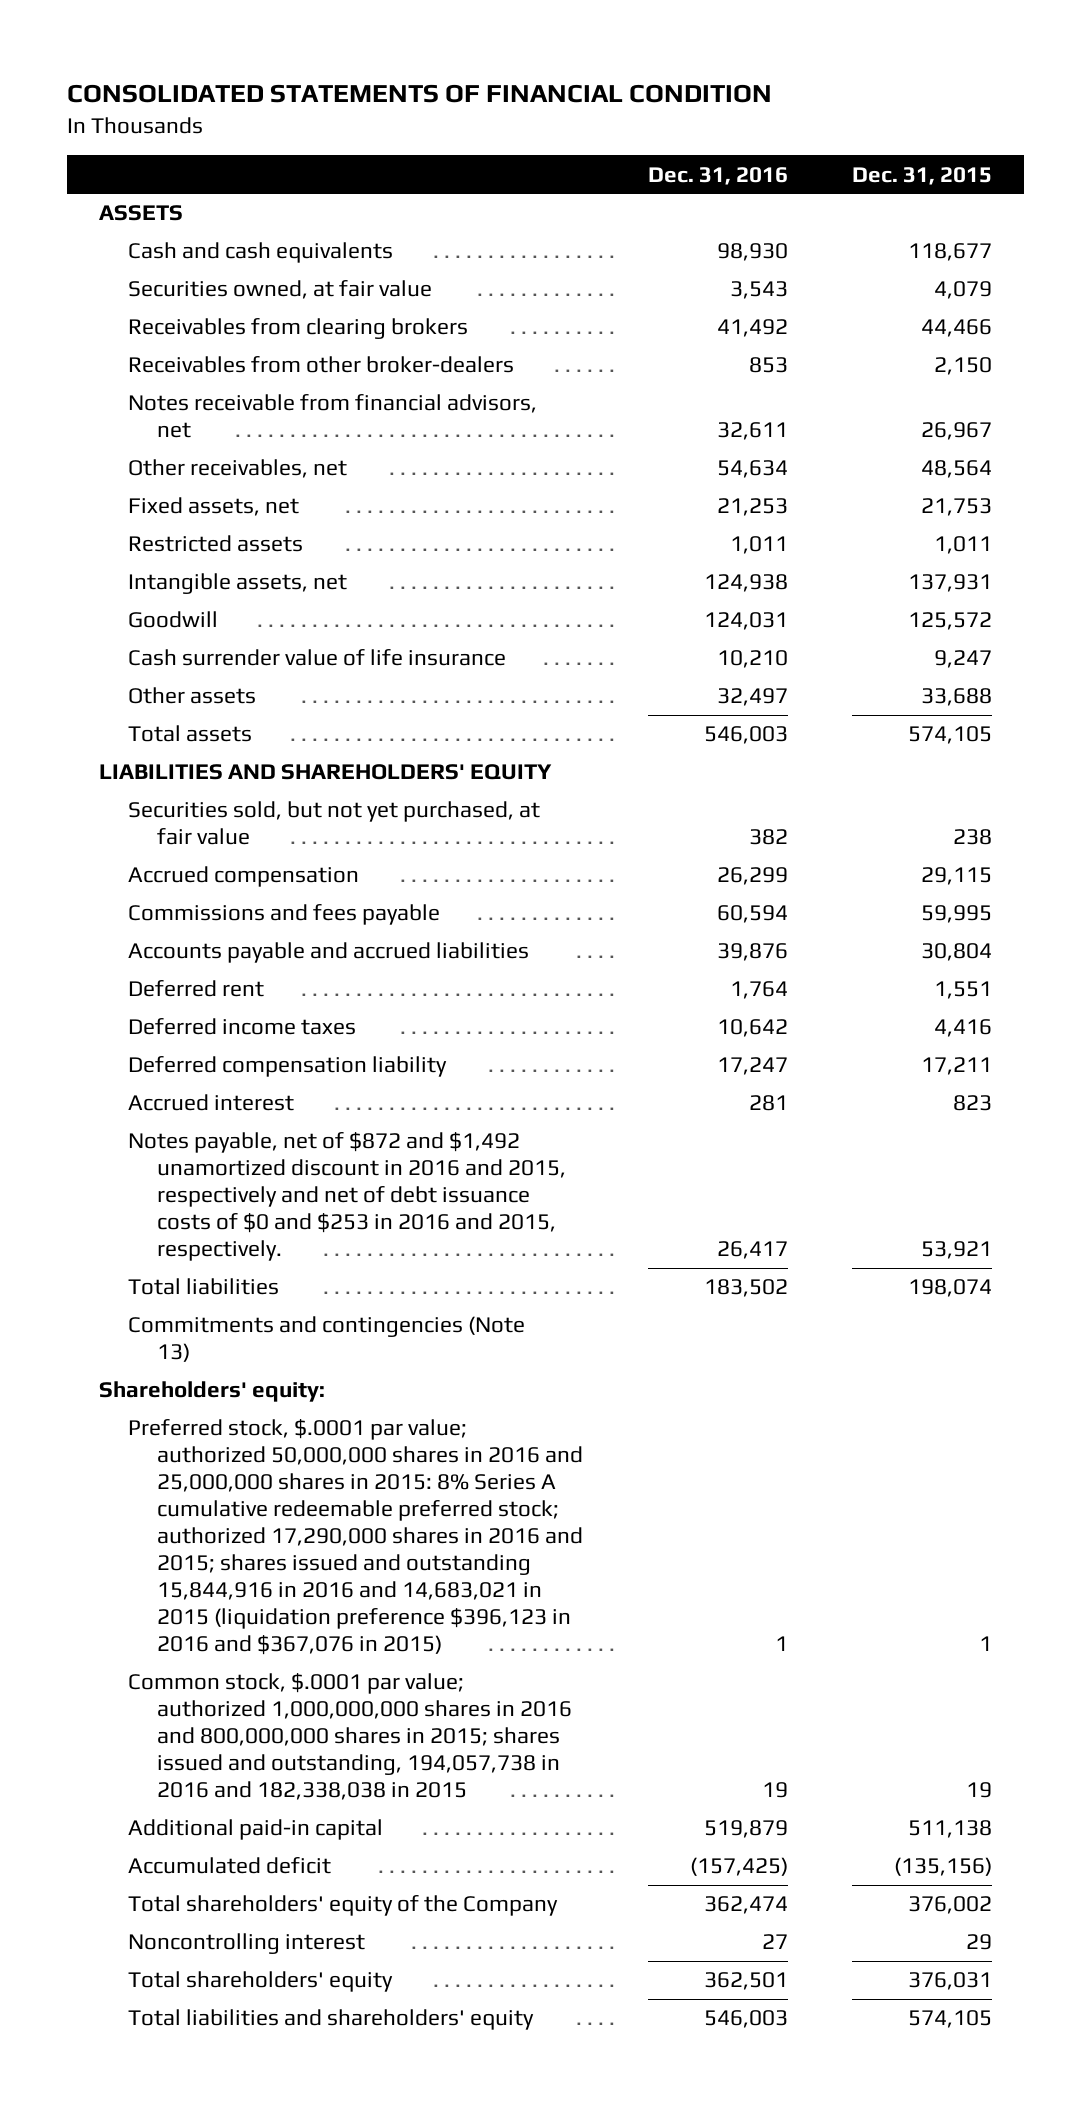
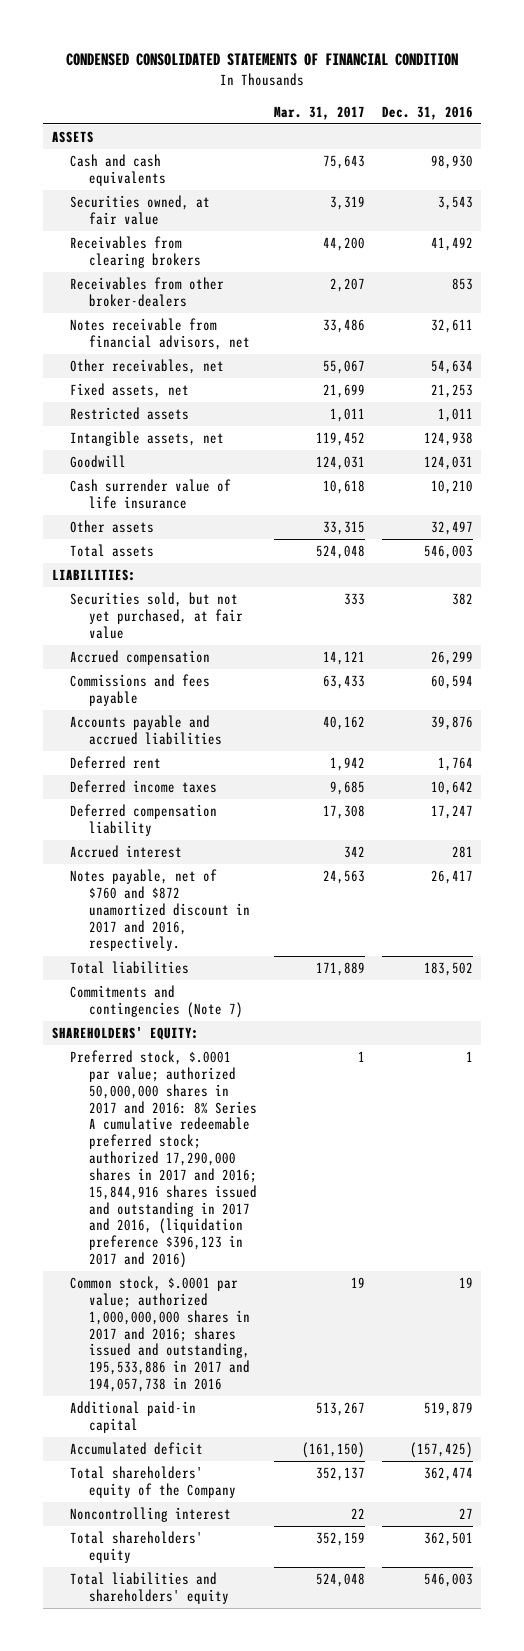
[67,84,773,104] CONSOLIDATED STATEMENTS OF FINANCIAL CONDITION -> [66,53,459,67] CONDENSED CONSOLIDATED STATEMENTS OF FINANCIAL CONDITION
[851,166,992,185] Dec. 31, 2015 -> none
none -> [273,105,365,120] Mar. 31, 2017
[99,764,553,781] LIABILITIES AND SHAREHOLDERS' EQUITY -> none
none -> [51,569,136,582] LIABILITIES:
[128,1132,567,1262] Notes payable, net of $872 and $1,492 unamortized discount in 2016 and 2015, respectively and net of debt issuance costs of $0 and $253 in 2016 and 2015, respectively. -> [70,869,251,952] Notes payable, net of $760 and $872 unamortized discount in 2017 and 2016, respectively.
[128,1316,526,1363] Commitments and contingencies (Note 13) -> [70,985,244,1019] Commitments and contingencies (Note 7)
[99,1381,326,1403] Shareholders' equity: -> [51,1027,199,1041] SHAREHOLDERS' EQUITY:
[128,1419,584,1655] Preferred stock, $.0001 par value; authorized 50,000,000 shares in 2016 and 25,000,000 shares in 2015: 8% Series A cumulative redeemable preferred stock; authorized 17,290,000 shares in 2016 and 2015; shares issued and outstanding 15,844,916 in 2016 and 14,683,021 in 2015 (liquidation preference $396,123 in 2016 and $367,076 in 2015) -> [70,1050,258,1268] Preferred stock, $.0001 par value; authorized 50,000,000 shares in 2017 and 2016: 8% Series A cumulative redeemable preferred stock; authorized 17,290,000 shares in 2017 and 2016; 15,844,916 shares issued and outstanding in 2017 and 2016, (liquidation preference $396,123 in 2017 and 2016)
[128,1673,573,1801] Common stock, $.0001 par value; authorized 1,000,000,000 shares in 2016 and 800,000,000 shares in 2015; shares issued and outstanding, 194,057,738 in 2016 and 182,338,038 in 2015 -> [70,1276,251,1393] Common stock, $.0001 par value; authorized 1,000,000,000 shares in 2017 and 2016; shares issued and outstanding, 195,533,886 in 2017 and 194,057,738 in 2016

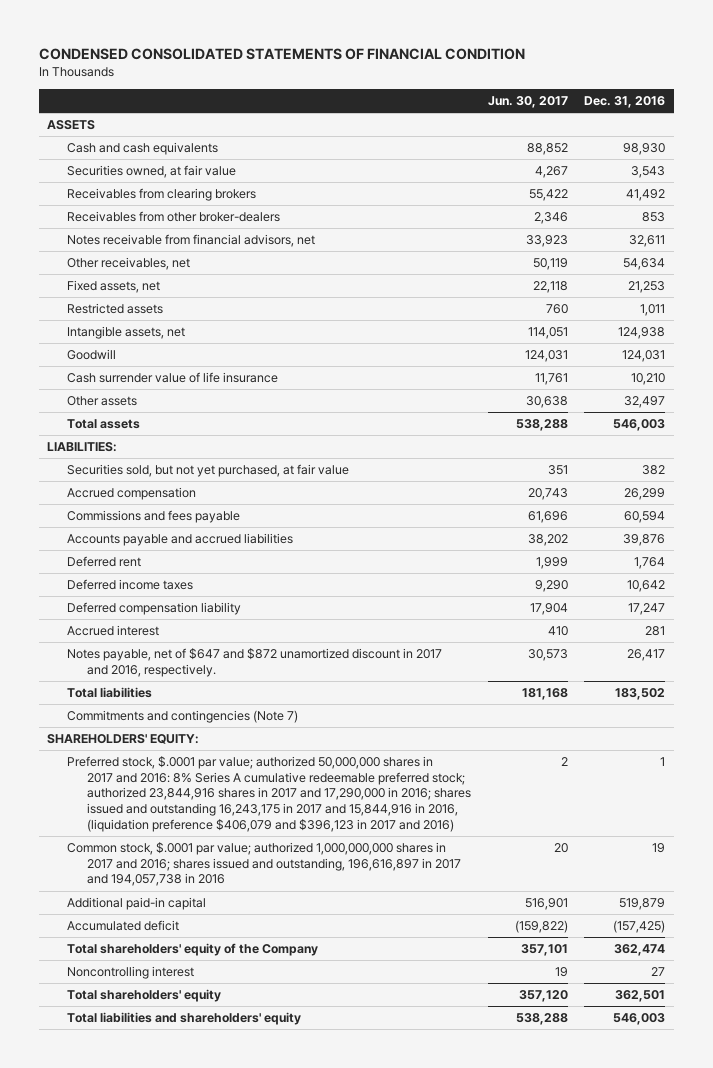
[273,105,365,120] Mar. 31, 2017 -> none
none -> [487,95,568,108] Jun. 30, 2017
[70,869,251,952] Notes payable, net of $760 and $872 unamortized discount in 2017 and 2016, respectively. -> [67,648,443,677] Notes payable, net of $647 and $872 unamortized discount in 2017 and 2016, respectively.
[70,1050,258,1268] Preferred stock, $.0001 par value; authorized 50,000,000 shares in 2017 and 2016: 8% Series A cumulative redeemable preferred stock; authorized 17,290,000 shares in 2017 and 2016; 15,844,916 shares issued and outstanding in 2017 and 2016, (liquidation preference $396,123 in 2017 and 2016) -> [67,756,472,832] Preferred stock, $.0001 par value; authorized 50,000,000 shares in 2017 and 2016: 8% Series A cumulative redeemable preferred stock; authorized 23,844,916 shares in 2017 and 17,290,000 in 2016; shares issued and outstanding 16,243,175 in 2017 and 15,844,916 in 2016, (liquidation preference $406,079 and $396,123 in 2017 and 2016)
[70,1276,251,1393] Common stock, $.0001 par value; authorized 1,000,000,000 shares in 2017 and 2016; shares issued and outstanding, 195,533,886 in 2017 and 194,057,738 in 2016 -> [67,842,462,887] Common stock, $.0001 par value; authorized 1,000,000,000 shares in 2017 and 2016; shares issued and outstanding, 196,616,897 in 2017 and 194,057,738 in 2016

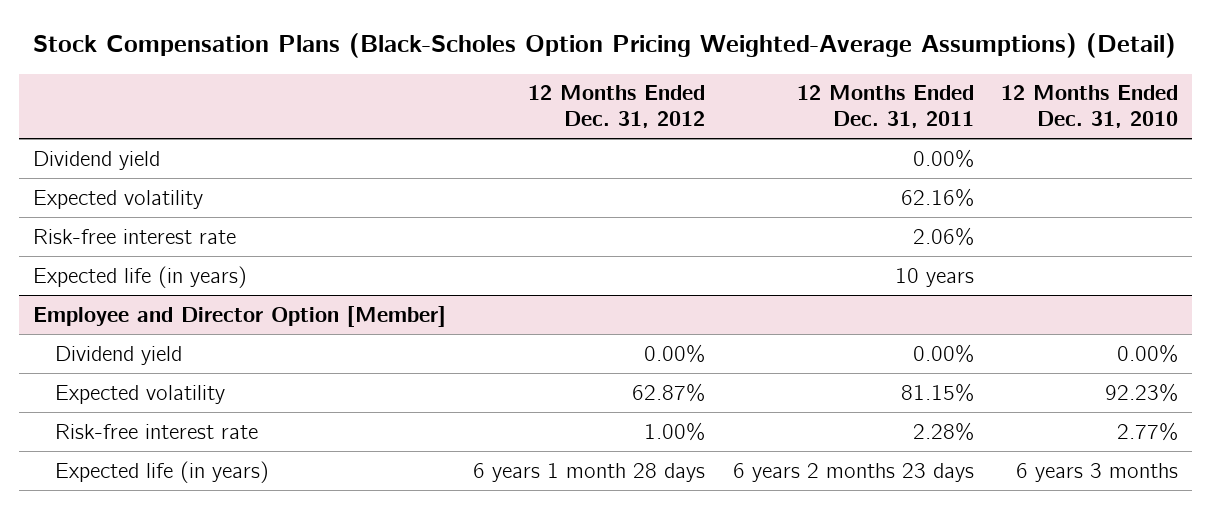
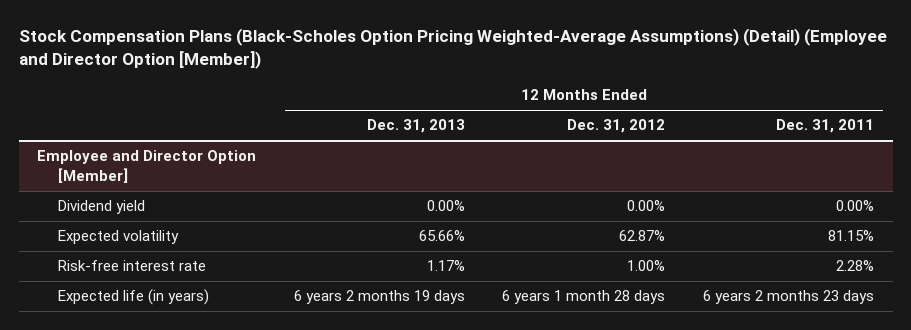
[33,33,1177,59] Stock Compensation Plans (Black-Scholes Option Pricing Weighted-Average Assumptions) (Detail) -> [18,27,887,69] Stock Compensation Plans (Black-Scholes Option Pricing Weighted-Average Assumptions) (Detail) (Employee and Director Option [Member])
[1001,85,1179,129] 12 Months Ended Dec. 31, 2010 -> none
none -> [366,119,465,134] Dec. 31, 2013
[32,150,160,170] Dividend yield -> none
[32,189,203,209] Expected volatility -> none
[32,228,236,244] Risk-free interest rate -> none
[32,265,247,288] Expected life (in years) -> none

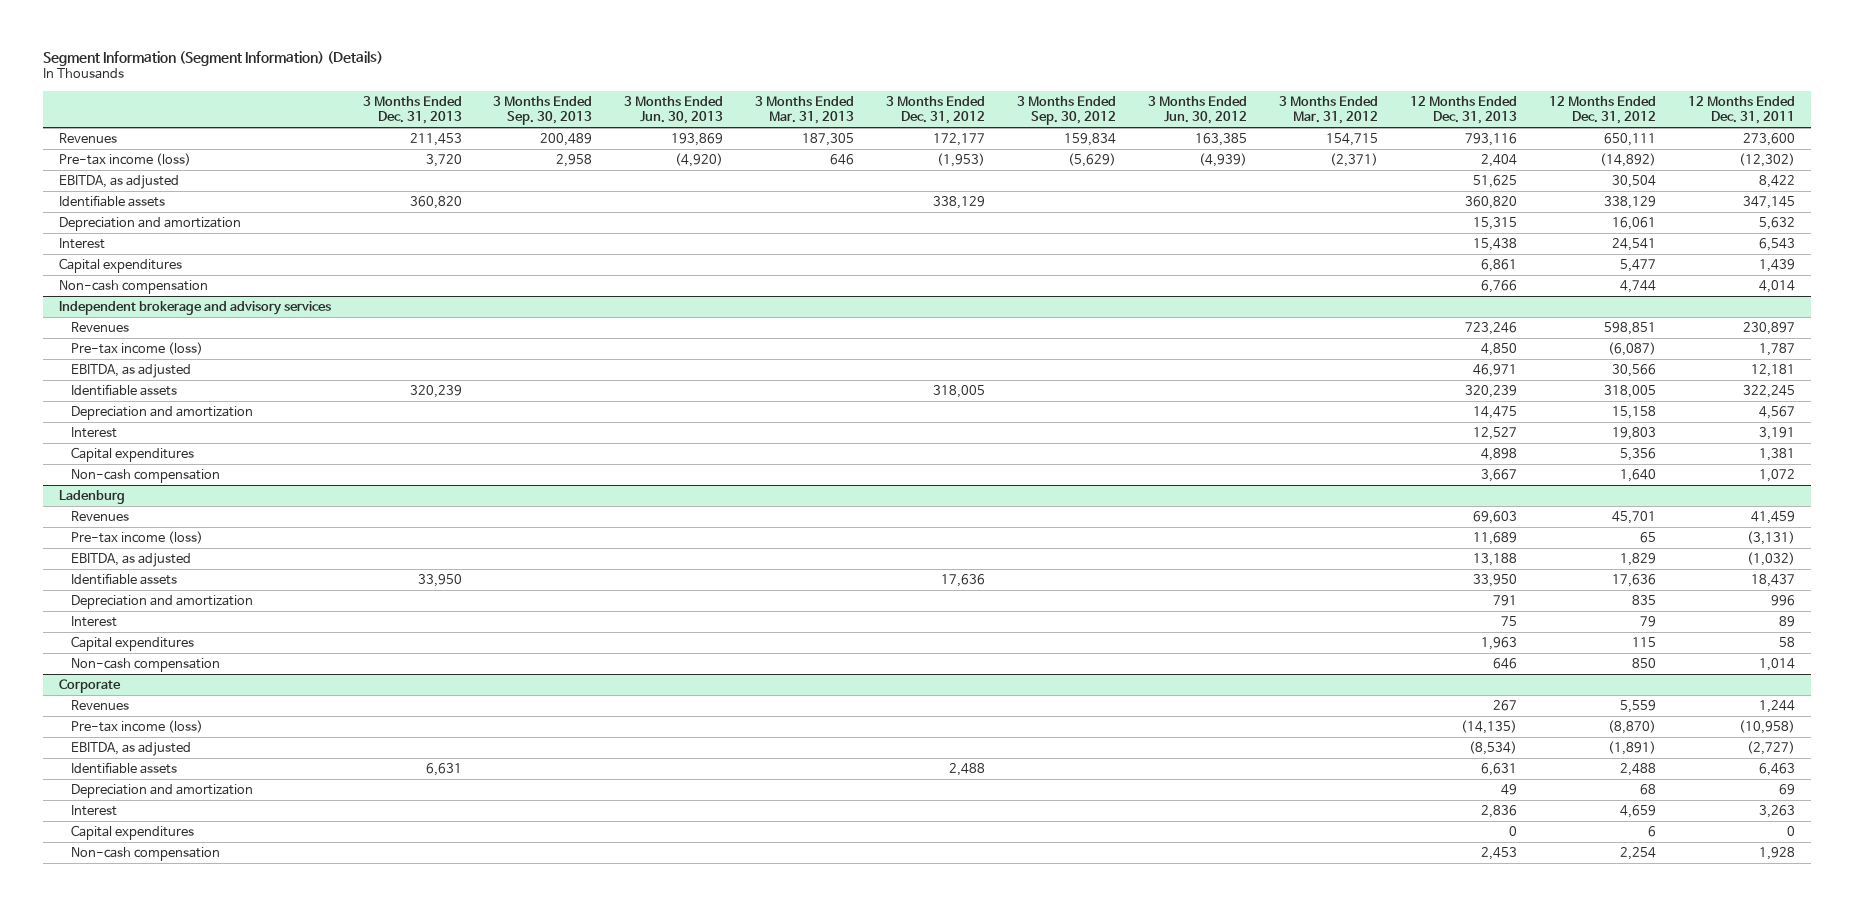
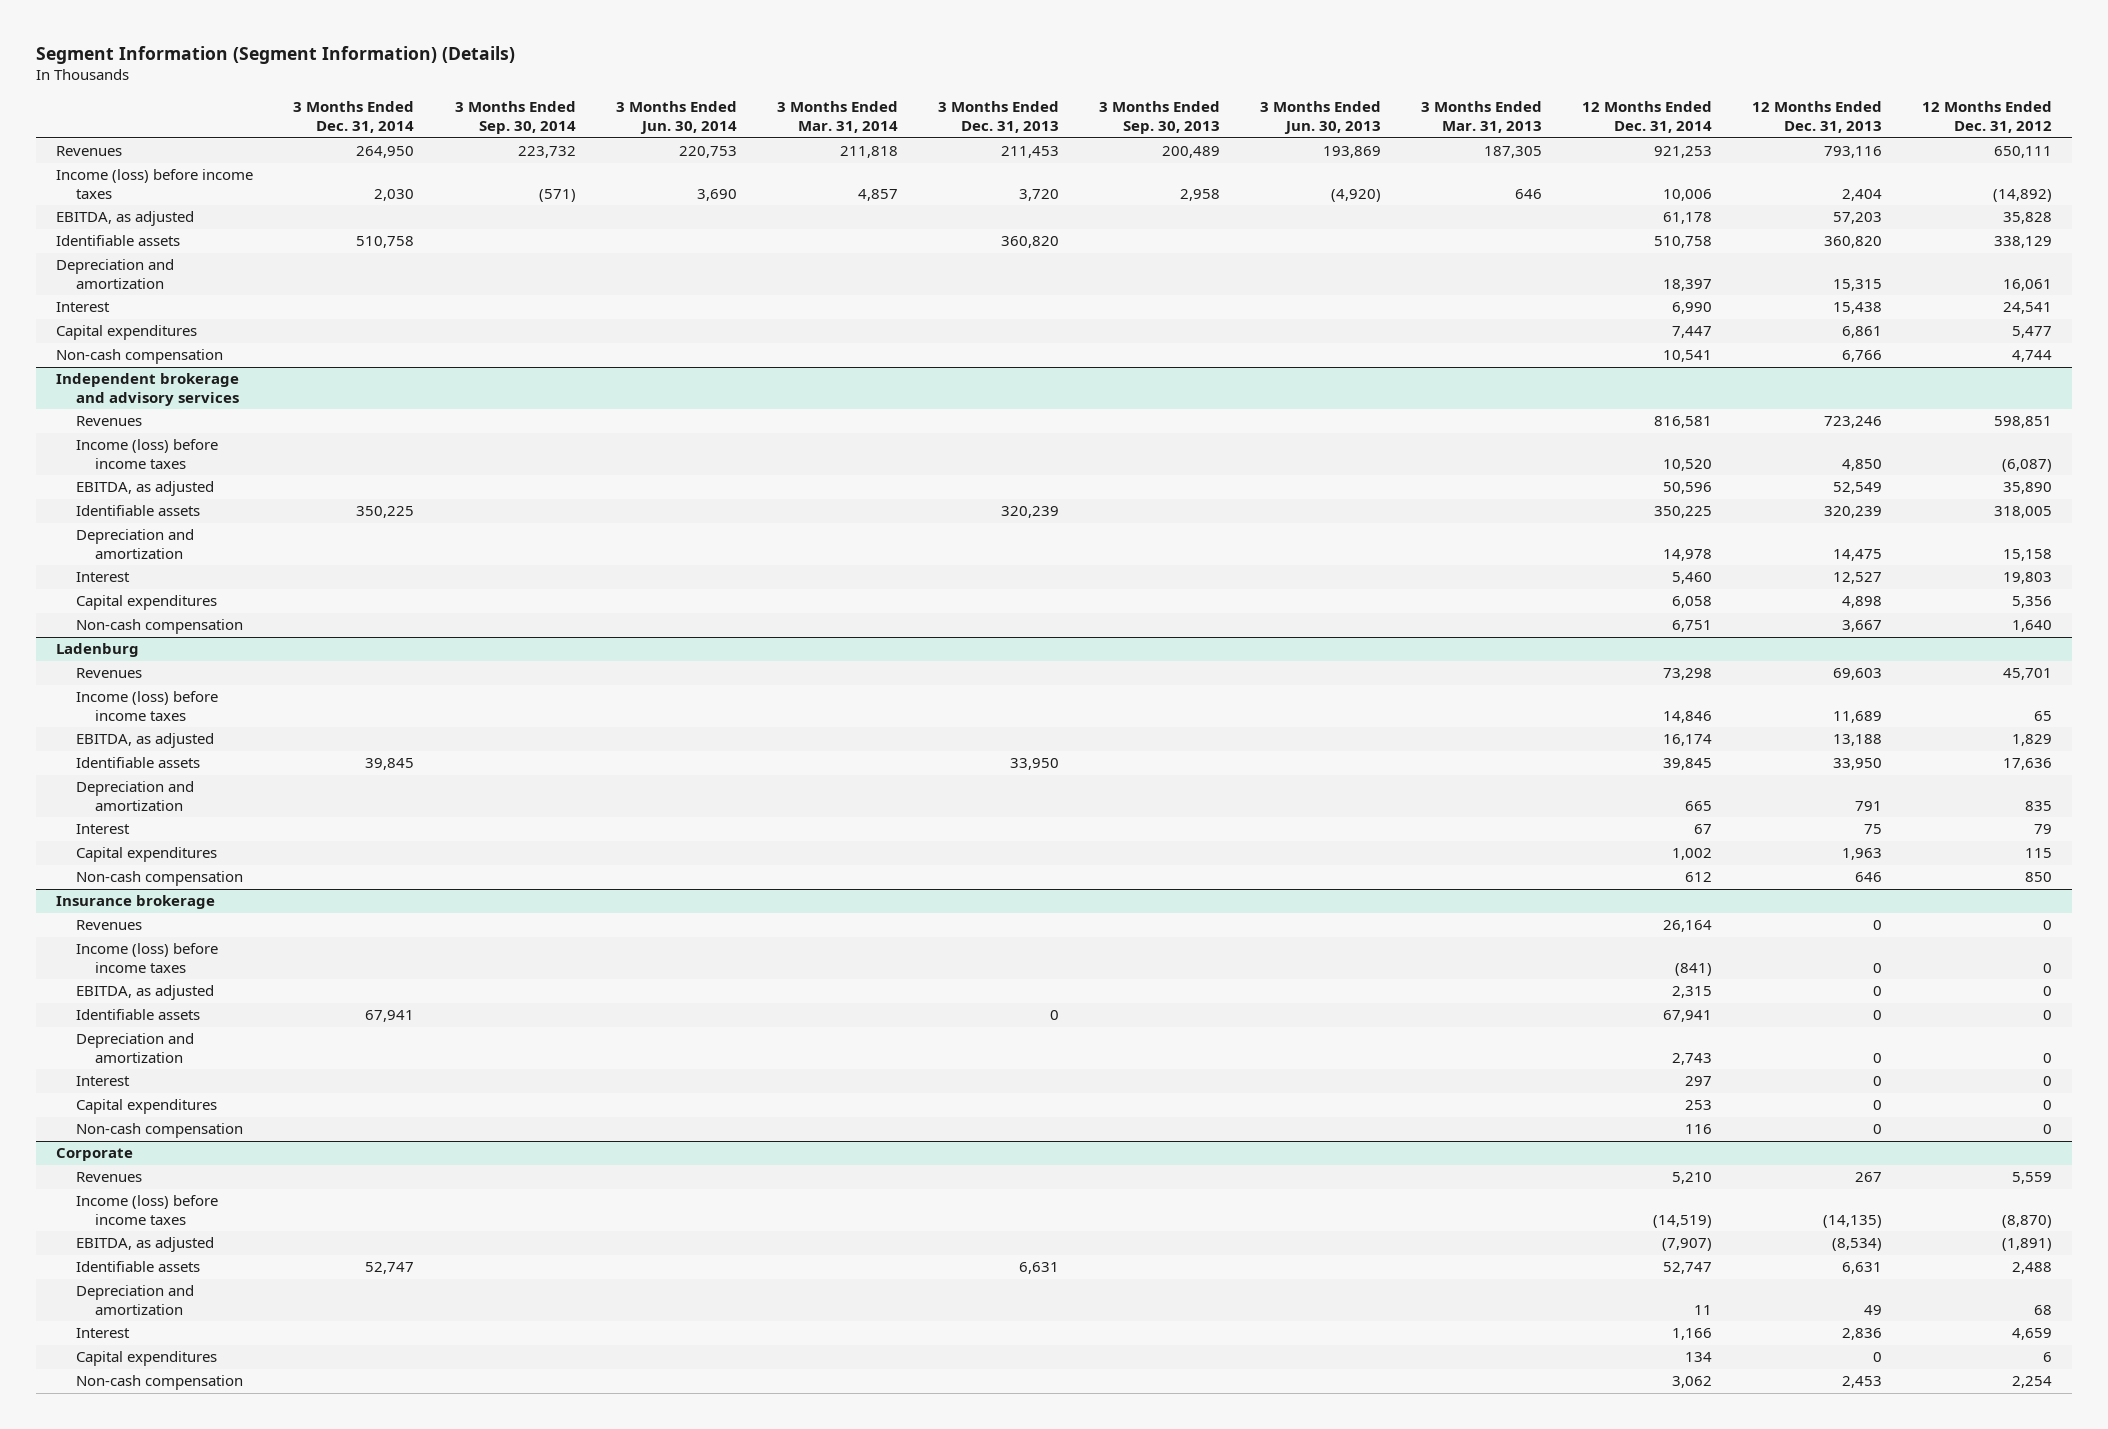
[886,95,986,124] 3 Months Ended Dec. 31, 2012 -> none
[1017,95,1117,125] 3 Months Ended Sep. 30, 2012 -> none
[1147,95,1247,124] 3 Months Ended Jun. 30, 2012 -> none
[1278,95,1378,124] 3 Months Ended Mar. 31, 2012 -> none
[1687,95,1795,124] 12 Months Ended Dec. 31, 2011 -> none
none -> [293,101,415,134] 3 Months Ended Dec. 31, 2014
none -> [454,101,576,135] 3 Months Ended Sep. 30, 2014
none -> [615,101,737,135] 3 Months Ended Jun. 30, 2014
none -> [776,101,898,134] 3 Months Ended Mar. 31, 2014
none -> [1581,101,1712,134] 12 Months Ended Dec. 31, 2014
[58,153,191,167] Pre-tax income (loss) -> [56,169,254,200] Income (loss) before income taxes
[1472,175,1517,189] 51,625 -> [1832,212,1882,225] 57,203
[1611,175,1656,189] 30,504 -> [2002,212,2052,225] 35,828
[70,342,203,356] Pre-tax income (loss) -> [75,439,218,470] Income (loss) before income taxes
[1472,364,1517,378] 46,971 -> [1832,482,1882,495] 52,549
[1611,364,1656,378] 30,566 -> [2002,482,2052,495] 35,890
[70,531,203,545] Pre-tax income (loss) -> [75,691,218,722] Income (loss) before income taxes
none -> [56,895,216,910] Insurance brokerage
none -> [75,920,142,931] Revenues
none -> [75,943,218,974] Income (loss) before income taxes
none -> [75,985,214,1001] EBITDA, as adjusted
none -> [75,1009,200,1021] Identifiable assets
none -> [75,1033,194,1064] Depreciation and amortization
none -> [75,1076,130,1087] Interest
none -> [75,1099,217,1115] Capital expenditures
none -> [75,1123,243,1139] Non-cash compensation
[70,720,203,734] Pre-tax income (loss) -> [75,1195,218,1226] Income (loss) before income taxes

